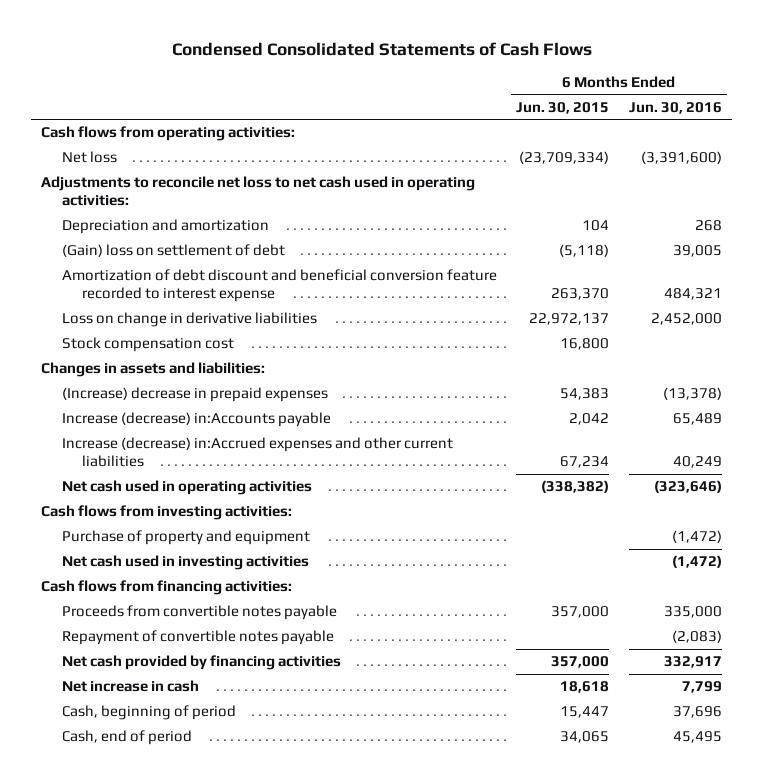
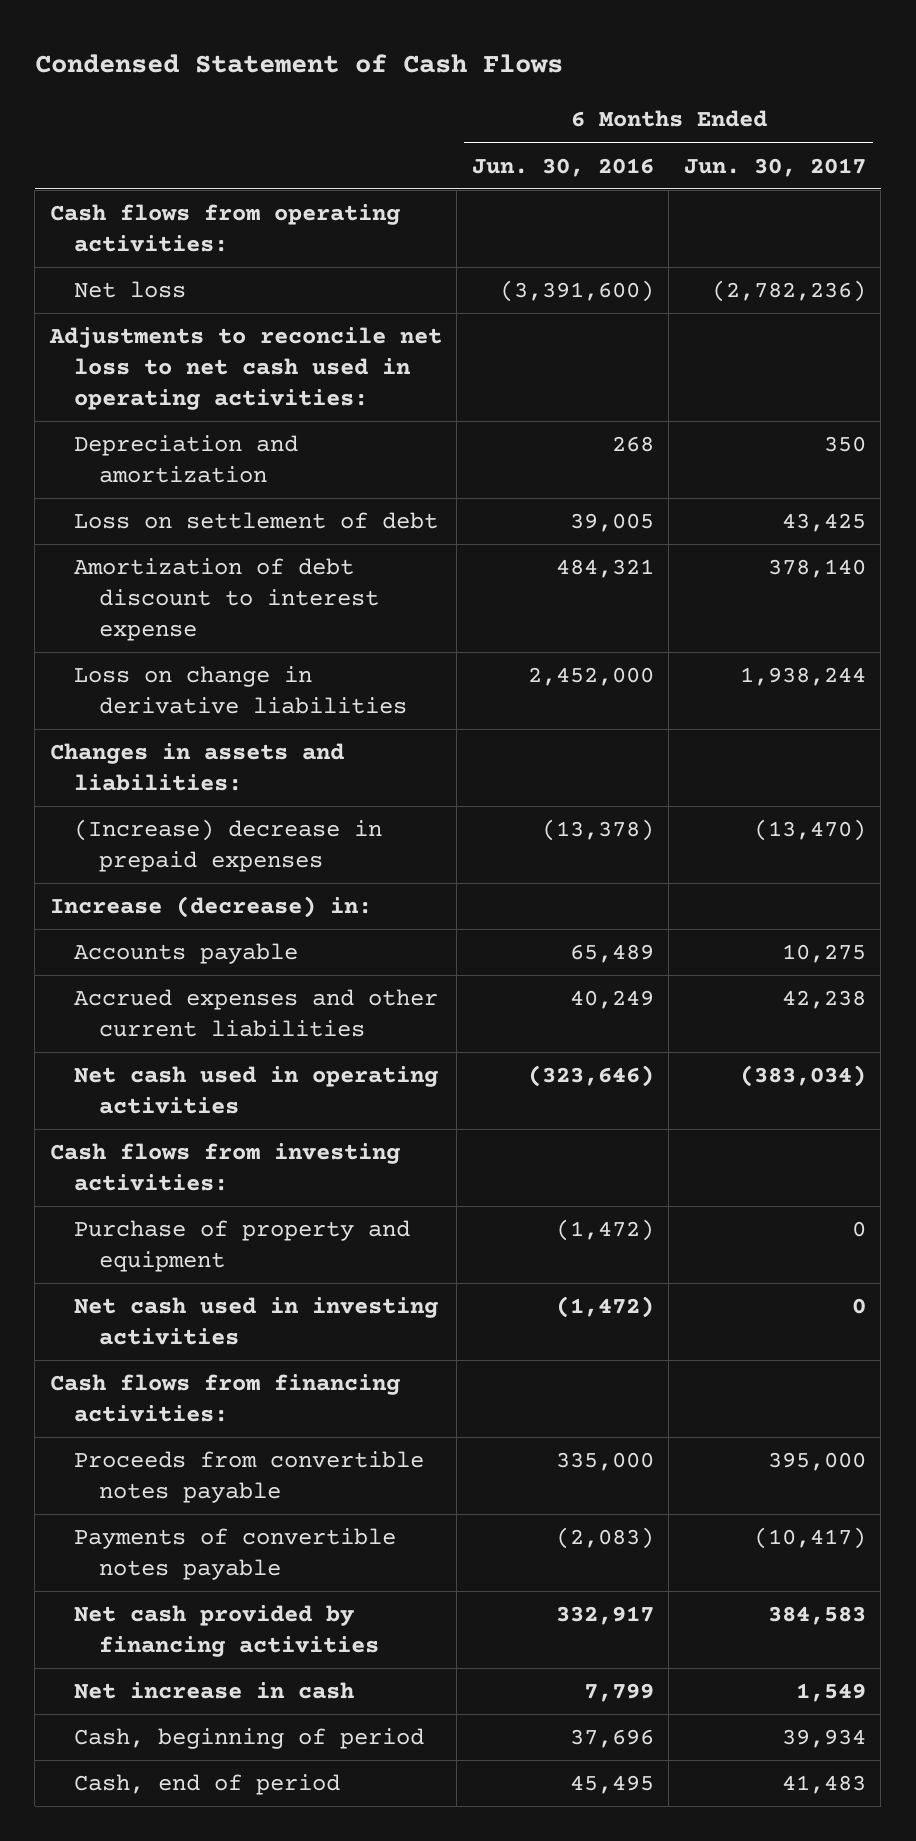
[171,41,592,56] Condensed Consolidated Statements of Cash Flows -> [34,53,563,73] Condensed Statement of Cash Flows
[516,101,610,114] Jun. 30, 2015 -> none
none -> [683,157,866,177] Jun. 30, 2017
[61,244,285,258] (Gain) loss on settlement of debt -> [74,512,439,530] Loss on settlement of debt
[61,269,497,303] Amortization of debt discount and beneficial conversion feature recorded to interest expense -> [74,558,380,642] Amortization of debt discount to interest expense
[61,337,234,353] Stock compensation cost -> none
none -> [49,896,372,919] Increase (decrease) in:
[61,412,331,428] Increase (decrease) in:Accounts payable -> [74,943,299,965] Accounts payable
[61,437,453,468] Increase (decrease) in:Accrued expenses and other current liabilities -> [74,989,439,1038] Accrued expenses and other current liabilities
[61,630,334,646] Repayment of convertible notes payable -> [74,1528,397,1581] Payments of convertible notes payable

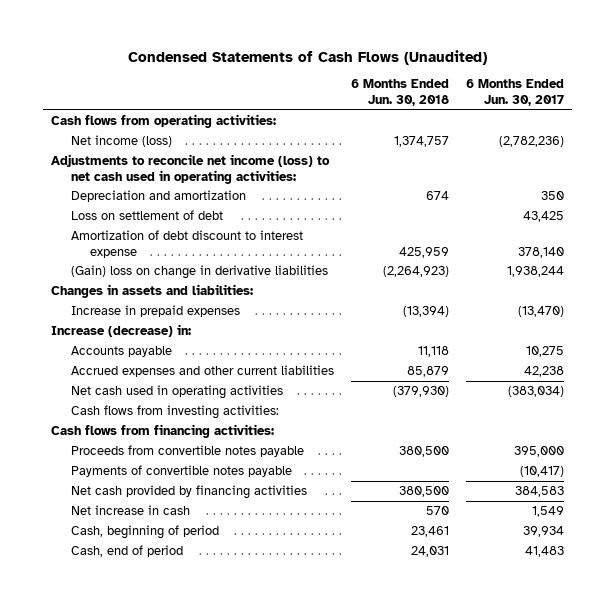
[34,53,563,73] Condensed Statement of Cash Flows -> [127,49,487,65] Condensed Statements of Cash Flows (Unaudited)
[471,157,654,177] Jun. 30, 2016 -> none
none -> [350,79,449,107] 6 Months Ended Jun. 30, 2018
[74,281,187,299] Net loss -> [70,135,172,148] Net income (loss)
[48,327,442,411] Adjustments to reconcile net loss to net cash used in operating activities: -> [51,154,331,184] Adjustments to reconcile net income (loss) to net cash used in operating activities:
[74,666,408,715] Loss on change in derivative liabilities -> [70,265,328,280] (Gain) loss on change in derivative liabilities
[74,819,383,873] (Increase) decrease in prepaid expenses -> [70,305,240,318] Increase in prepaid expenses
[74,1220,411,1273] Purchase of property and equipment -> none
[74,1297,439,1346] Net cash used in investing activities -> none

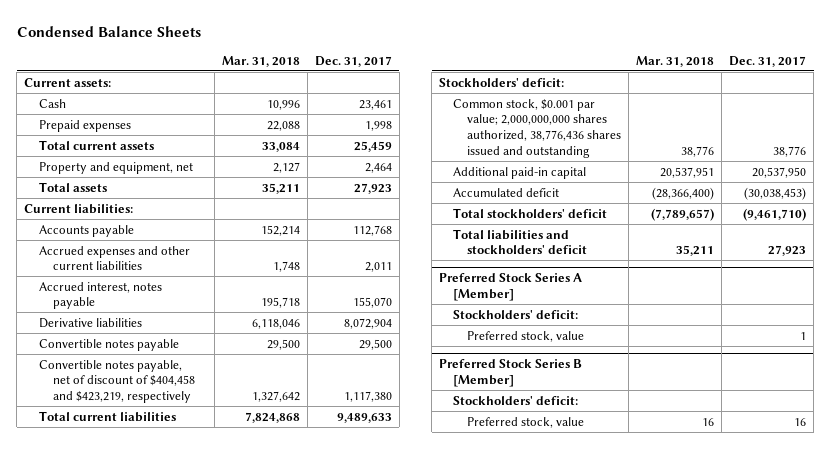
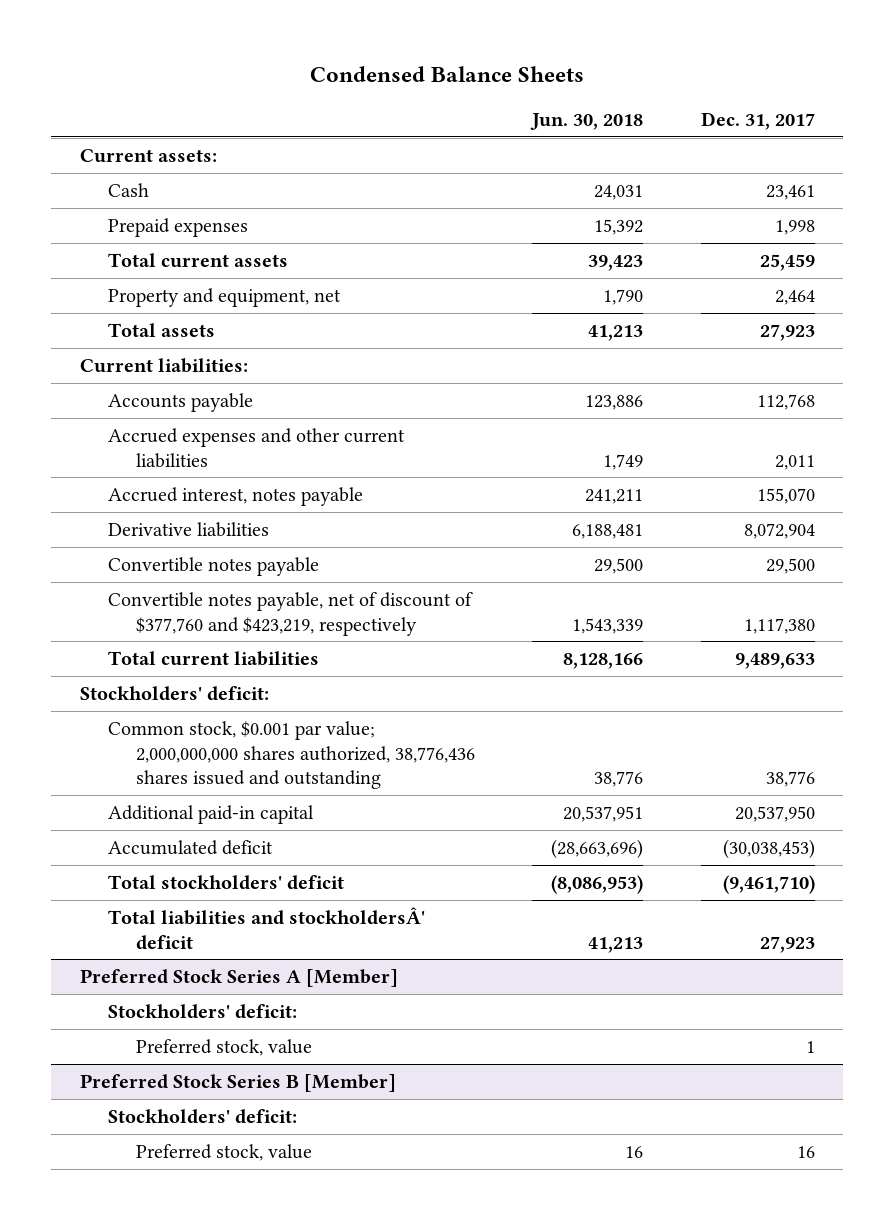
[221,55,300,67] Mar. 31, 2018 -> none
none -> [530,113,644,131] Jun. 30, 2018
[38,359,195,404] Convertible notes payable, net of discount of $404,458 and $423,219, respectively -> [107,591,473,636] Convertible notes payable, net of discount of $377,760 and $423,219, respectively
[453,228,588,255] Total liabilities and stockholders' deficit -> [107,906,425,950] Total liabilities and stockholdersÂ' deficit

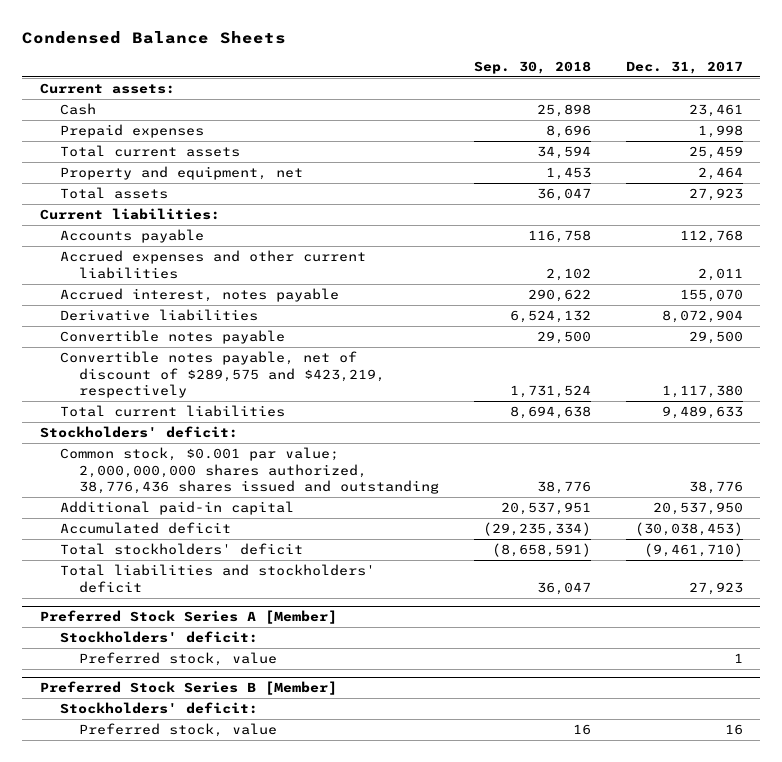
[530,113,644,131] Jun. 30, 2018 -> none
none -> [474,60,592,74] Sep. 30, 2018
[107,591,473,636] Convertible notes payable, net of discount of $377,760 and $423,219, respectively -> [59,351,386,399] Convertible notes payable, net of discount of $289,575 and $423,219, respectively
[107,906,425,950] Total liabilities and stockholdersÂ' deficit -> [59,564,375,593] Total liabilities and stockholders' deficit

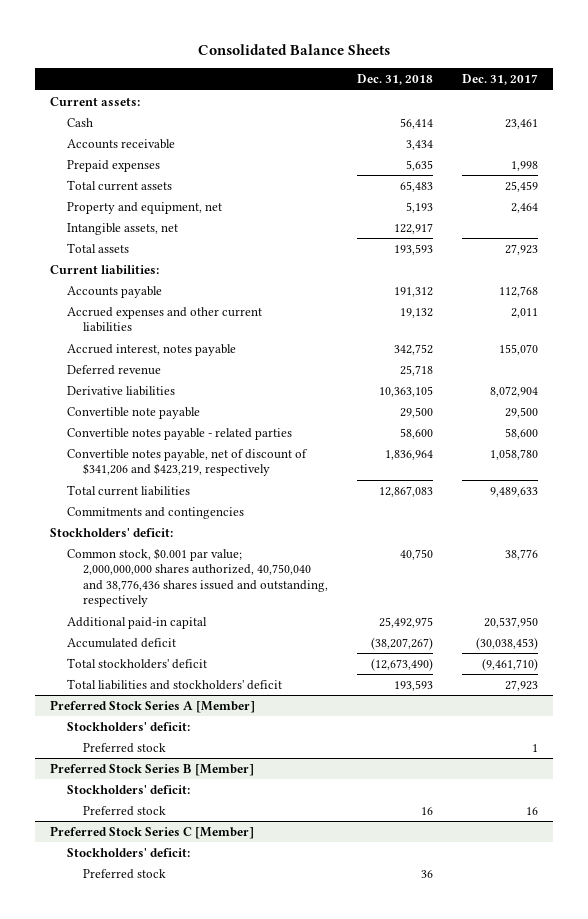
[22,30,287,44] Condensed Balance Sheets -> [197,44,390,56] Consolidated Balance Sheets
[474,60,592,74] Sep. 30, 2018 -> none
none -> [357,74,434,86] Dec. 31, 2018
none -> [66,138,175,149] Accounts receivable
none -> [66,222,178,235] Intangible assets, net
none -> [66,364,161,375] Deferred revenue
[59,330,285,345] Convertible notes payable -> [66,406,200,419] Convertible note payable
none -> [66,427,292,440] Convertible notes payable - related parties
[59,351,386,399] Convertible notes payable, net of discount of $289,575 and $423,219, respectively -> [66,448,308,477] Convertible notes payable, net of discount of $341,206 and $423,219, respectively
[661,385,743,399] 1,117,380 -> [490,448,539,460] 1,058,780
none -> [66,506,244,519] Commitments and contingencies
[59,447,440,495] Common stock, $0.001 par value; 2,000,000,000 shares authorized, 38,776,436 shares issued and outstanding -> [66,547,329,608] Common stock, $0.001 par value; 2,000,000,000 shares authorized, 40,750,040 and 38,776,436 shares issued and outstanding, respectively
[79,652,278,667] Preferred stock, value -> [83,742,167,753] Preferred stock
[79,723,278,738] Preferred stock, value -> [83,805,167,816] Preferred stock
none -> [49,825,254,839] Preferred Stock Series C [Member]
none -> [66,847,190,857] Stockholders' deficit:
none -> [83,868,167,879] Preferred stock

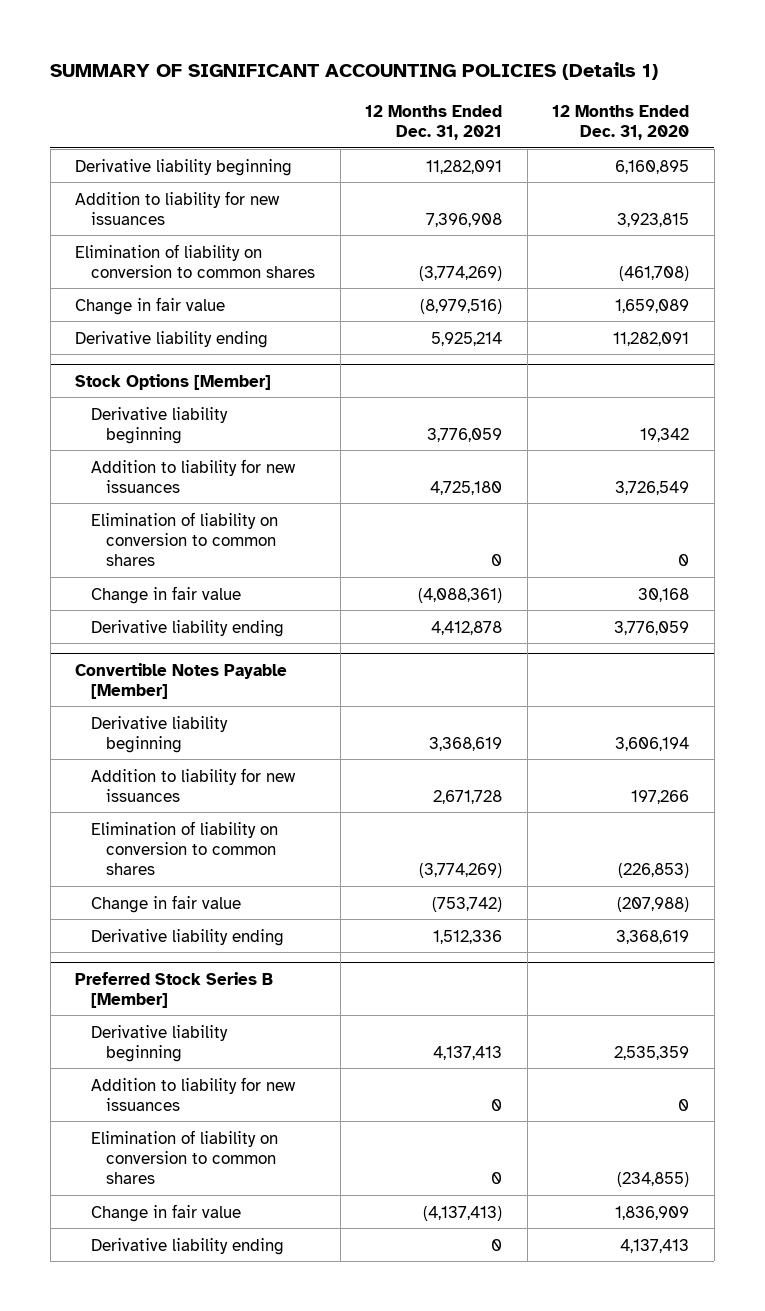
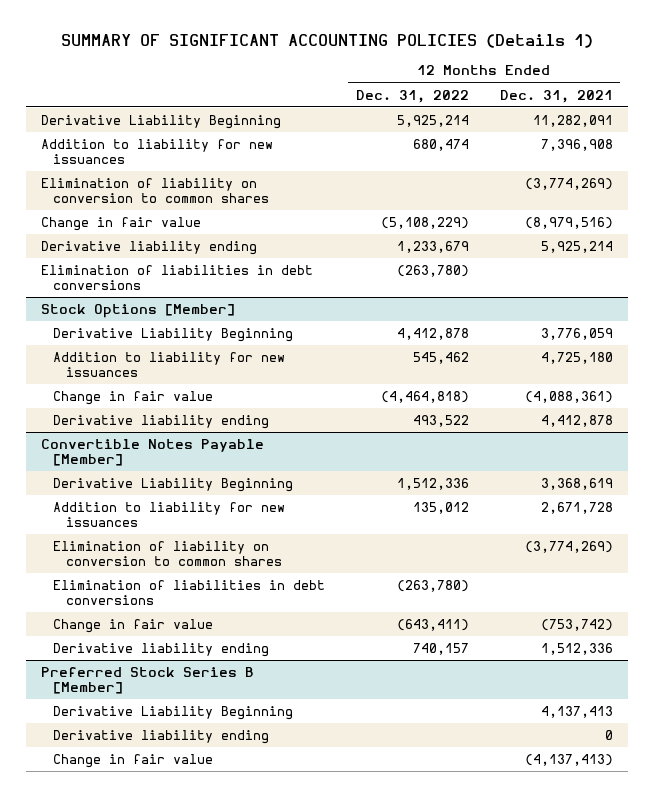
[552,104,690,140] 12 Months Ended Dec. 31, 2020 -> none
none -> [356,89,470,103] Dec. 31, 2022
[75,158,293,176] Derivative liability beginning -> [40,114,281,129] Derivative Liability Beginning
none -> [40,264,313,291] Elimination of liabilities in debt conversions
[90,406,228,444] Derivative liability beginning -> [53,327,294,342] Derivative Liability Beginning
[90,511,278,566] Elimination of liability on conversion to common shares -> none
[90,715,228,753] Derivative liability beginning -> [53,477,294,492] Derivative Liability Beginning
none -> [53,579,326,606] Elimination of liabilities in debt conversions
[90,1076,296,1111] Addition to liability for new issuances -> none
[90,1129,278,1184] Elimination of liability on conversion to common shares -> none
[90,1024,228,1062] Derivative liability beginning -> [53,705,294,720] Derivative Liability Beginning
[90,1203,241,1222] Change in fair value -> [53,753,214,768] Change in fair value

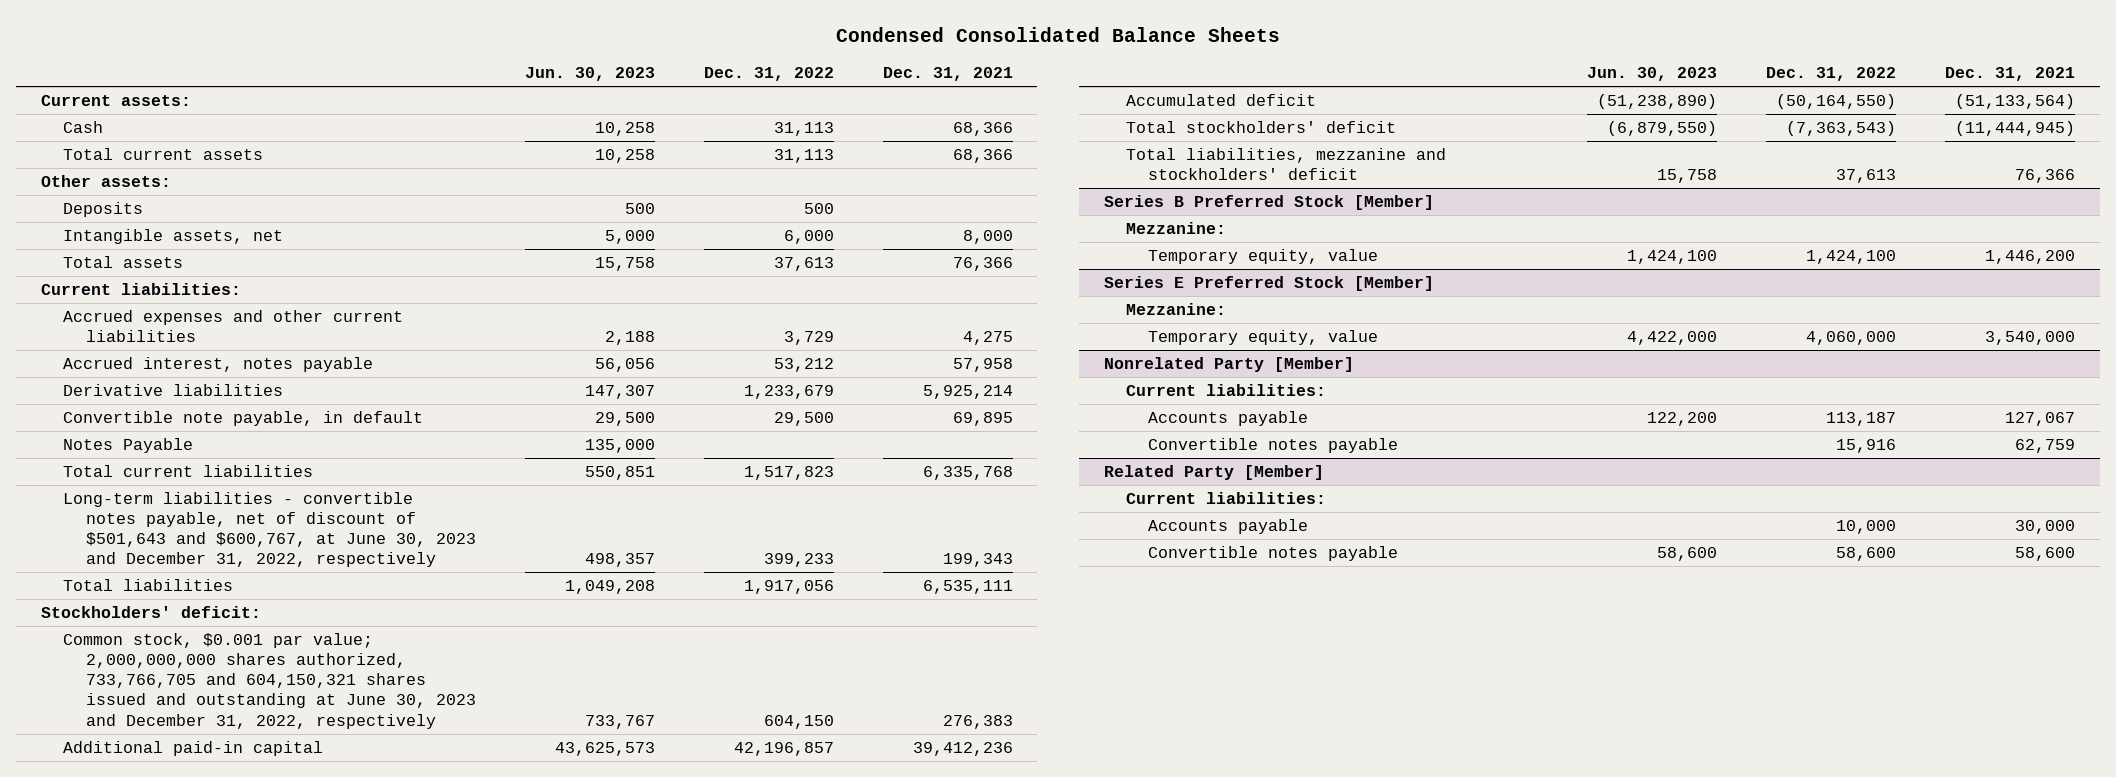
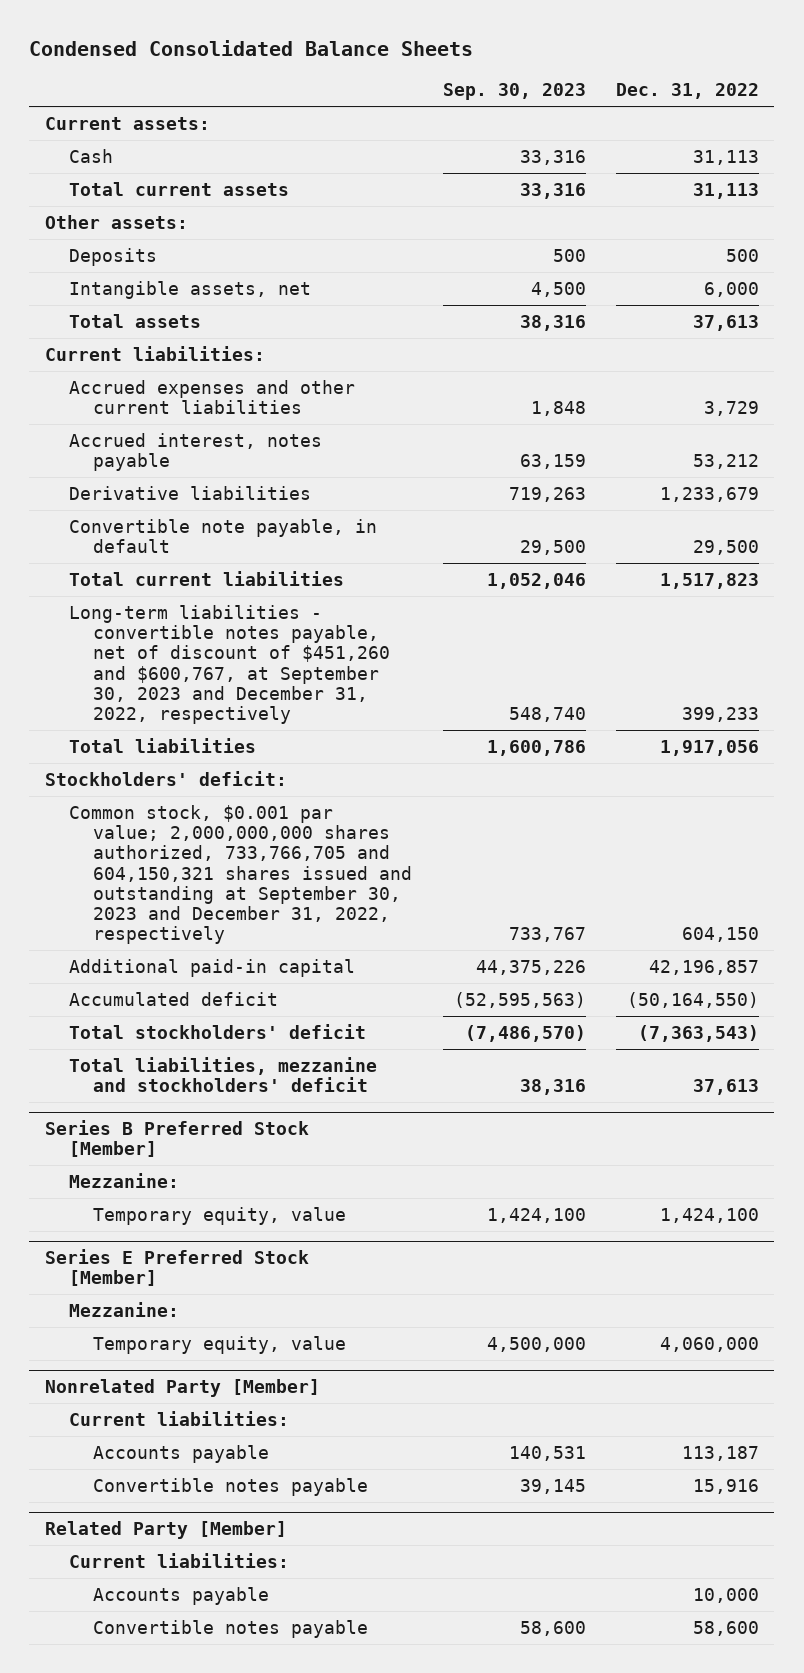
[524,67,655,82] Jun. 30, 2023 -> none
[882,67,1013,82] Dec. 31, 2021 -> none
none -> [442,83,586,101] Sep. 30, 2023
[63,437,194,453] Notes Payable -> none
[63,491,476,568] Long-term liabilities - convertible notes payable, net of discount of $501,643 and $600,767, at June 30, 2023 and December 31, 2022, respectively -> [68,604,391,725] Long-term liabilities - convertible notes payable, net of discount of $451,260 and $600,767, at September 30, 2023 and December 31, 2022, respectively
[63,632,476,729] Common stock, $0.001 par value; 2,000,000,000 shares authorized, 733,766,705 and 604,150,321 shares issued and outstanding at June 30, 2023 and December 31, 2022, respectively -> [68,804,413,945] Common stock, $0.001 par value; 2,000,000,000 shares authorized, 733,766,705 and 604,150,321 shares issued and outstanding at September 30, 2023 and December 31, 2022, respectively

